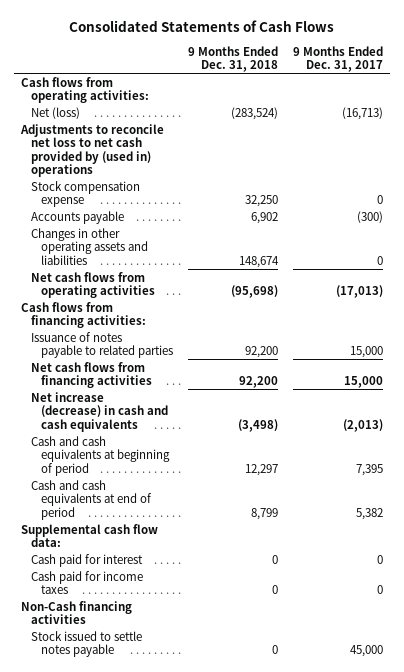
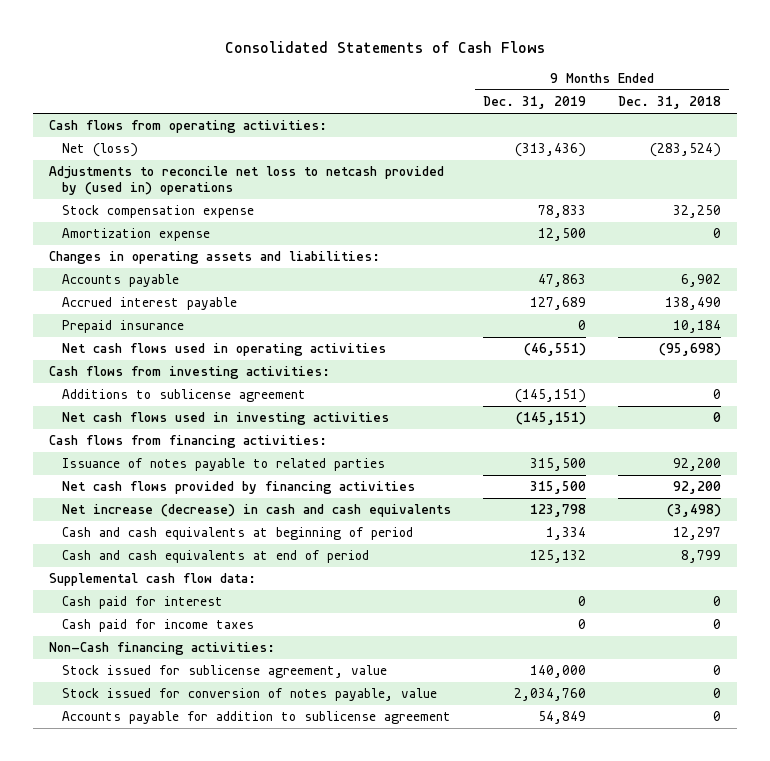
[293,45,384,73] 9 Months Ended Dec. 31, 2017 -> none
none -> [482,96,586,110] Dec. 31, 2019
[19,123,164,178] Adjustments to reconcile net loss to net cash provided by (used in) operations -> [48,166,444,195] Adjustments to reconcile net loss to netcash provided by (used in) operations
none -> [61,228,210,242] Amortization expense
none -> [48,251,380,265] Changes in operating assets and liabilities:
[31,227,149,265] Changes in other operating assets and liabilities -> none
none -> [61,297,237,311] Accrued interest payable
none -> [61,320,184,334] Prepaid insurance
[31,271,156,299] Net cash flows from operating activities -> [61,343,386,357] Net cash flows used in operating activities
none -> [48,366,330,380] Cash flows from investing activities:
none -> [61,389,306,403] Additions to sublicense agreement
none -> [61,412,389,426] Net cash flows used in investing activities
[31,361,153,389] Net cash flows from financing activities -> [61,481,415,495] Net cash flows provided by financing activities
[31,630,143,658] Stock issued to settle notes payable -> none
[20,600,132,625] Non-Cash financing activities -> [48,642,275,656] Non-Cash financing activities:
none -> [61,665,387,679] Stock issued for sublicense agreement, value
none -> [61,688,437,702] Stock issued for conversion of notes payable, value
none -> [61,711,451,725] Accounts payable for addition to sublicense agreement

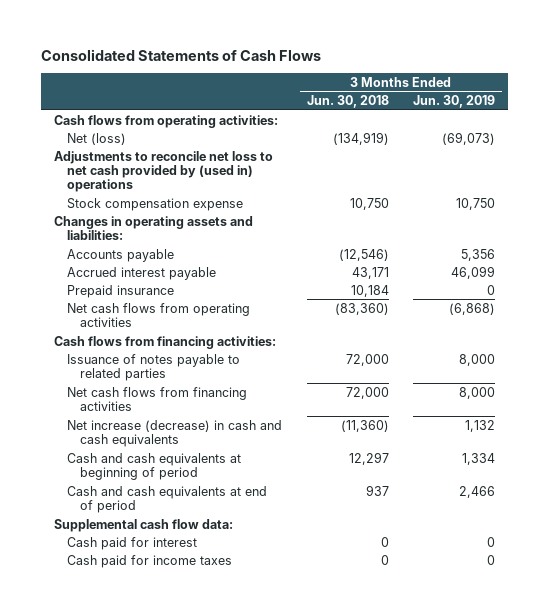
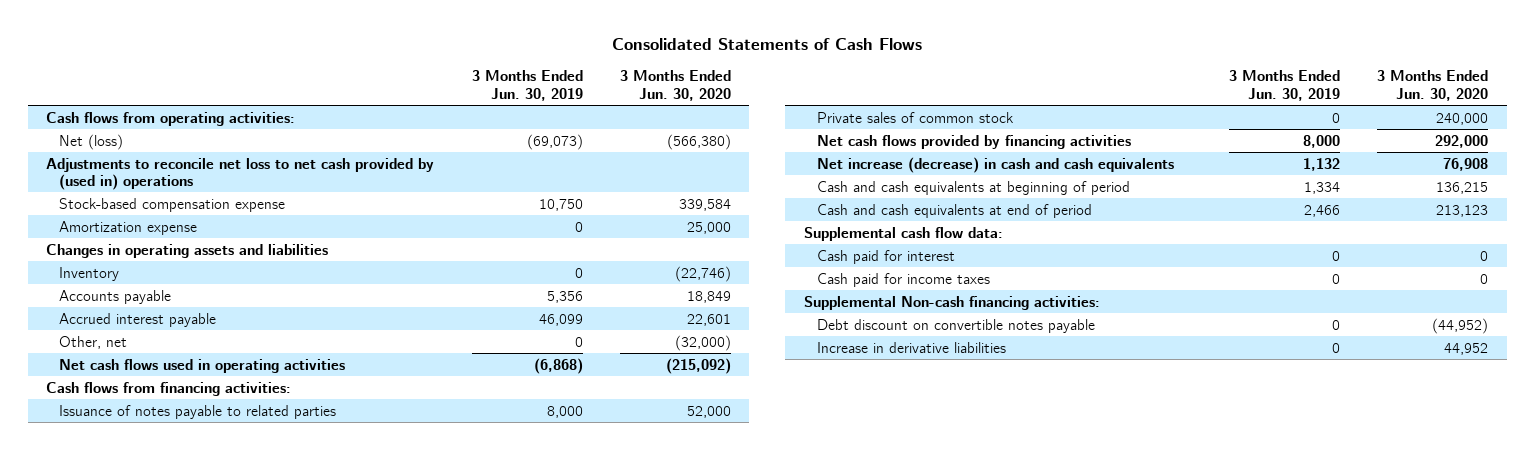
[306,94,389,108] Jun. 30, 2018 -> none
none -> [619,70,731,101] 3 Months Ended Jun. 30, 2020
[66,197,243,211] Stock compensation expense -> [59,197,286,212] Stock-based compensation expense
none -> [59,220,198,235] Amortization expense
[53,215,253,240] Changes in operating assets and liabilities: -> [46,243,329,258] Changes in operating assets and liabilities
none -> [59,266,120,281] Inventory
[66,284,174,298] Prepaid insurance -> none
none -> [59,335,128,349] Other, net
[66,302,250,327] Net cash flows from operating activities -> [59,358,346,373] Net cash flows used in operating activities
none -> [816,111,1014,123] Private sales of common stock
[66,386,247,411] Net cash flows from financing activities -> [816,134,1131,149] Net cash flows provided by financing activities
none -> [804,295,1101,310] Supplemental Non-cash financing activities:
none -> [816,318,1095,333] Debt discount on convertible notes payable
none -> [816,341,1006,353] Increase in derivative liabilities

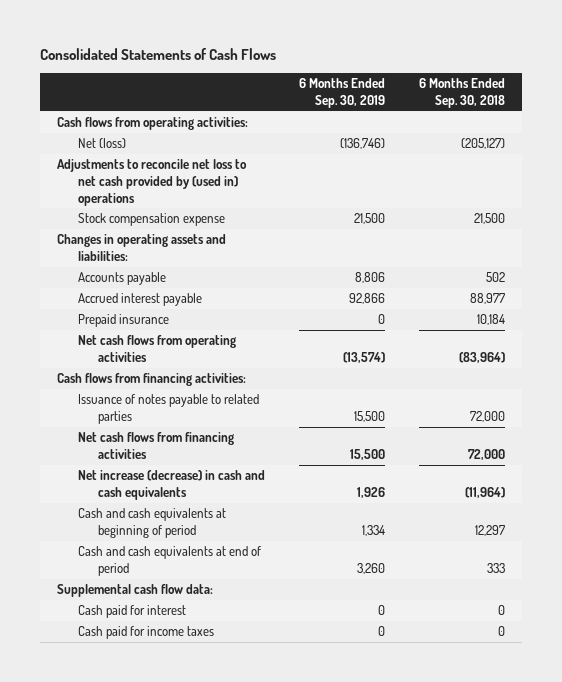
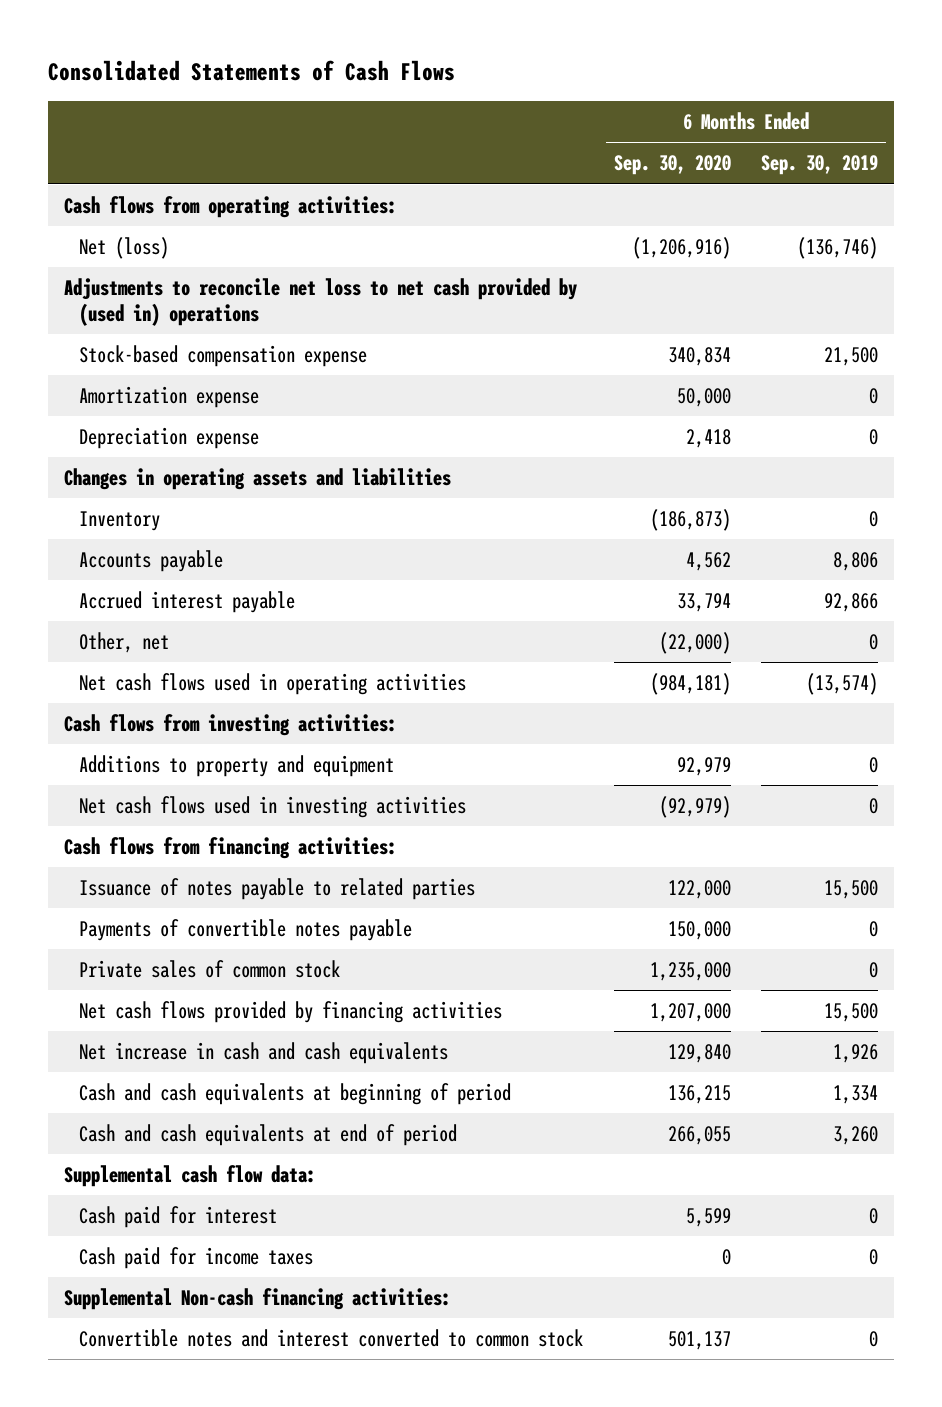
[419,78,506,109] 6 Months Ended Sep. 30, 2018 -> none
none -> [613,155,731,176] Sep. 30, 2020
[77,213,225,227] Stock compensation expense -> [79,344,368,367] Stock-based compensation expense
none -> [79,385,260,408] Amortization expense
none -> [79,426,260,449] Depreciation expense
[56,234,226,261] Changes in operating assets and liabilities: -> [63,467,451,490] Changes in operating assets and liabilities
none -> [79,510,161,531] Inventory
[77,314,169,328] Prepaid insurance -> none
none -> [79,631,170,653] Other, net
[77,335,236,362] Net cash flows from operating activities -> [79,672,467,695] Net cash flows used in operating activities
none -> [63,713,397,736] Cash flows from investing activities:
none -> [79,754,395,777] Additions to property and equipment
none -> [79,795,467,818] Net cash flows used in investing activities
none -> [79,918,413,941] Payments of convertible notes payable
none -> [79,959,341,978] Private sales of common stock
[77,432,234,459] Net cash flows from financing activities -> [79,1000,503,1023] Net cash flows provided by financing activities
[77,470,265,500] Net increase (decrease) in cash and cash equivalents -> [79,1041,449,1064] Net increase in cash and cash equivalents
none -> [63,1287,451,1310] Supplemental Non-cash financing activities:
none -> [79,1328,584,1347] Convertible notes and interest converted to common stock

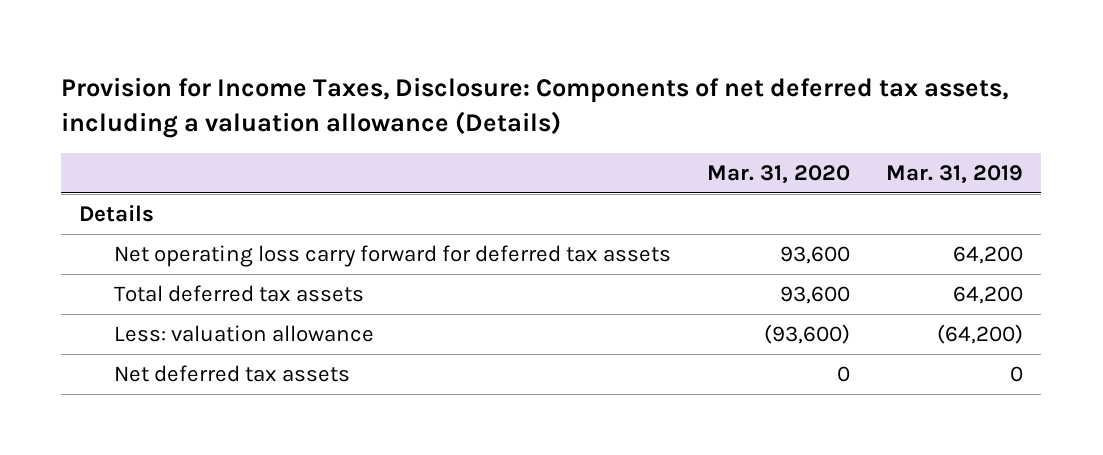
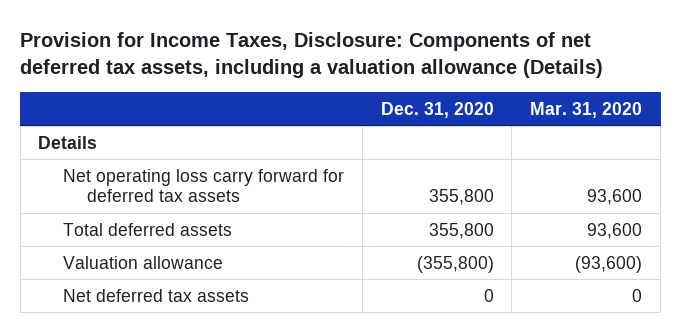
[886,164,1024,184] Mar. 31, 2019 -> none
none -> [380,101,494,118] Dec. 31, 2020
[114,285,365,303] Total deferred tax assets -> [62,222,232,236] Total deferred assets
[114,325,375,343] Less: valuation allowance -> [62,255,223,269] Valuation allowance

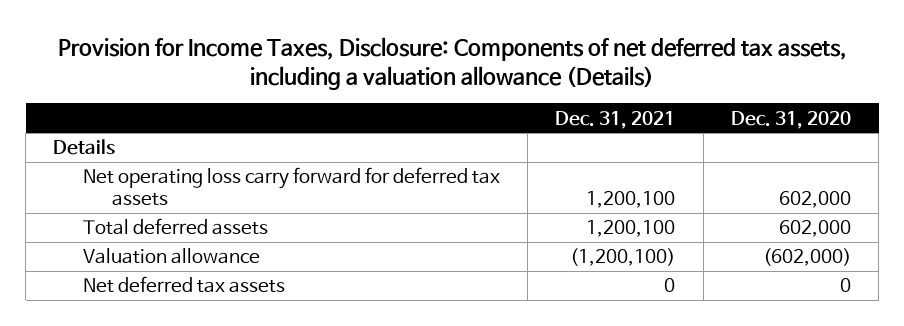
[530,101,643,118] Mar. 31, 2020 -> none
none -> [555,110,676,129] Dec. 31, 2021
[428,189,494,206] 355,800 -> [779,191,852,209] 602,000
[428,222,494,239] 355,800 -> [779,220,852,238] 602,000
[416,255,494,273] (355,800) -> [763,248,852,267] (602,000)

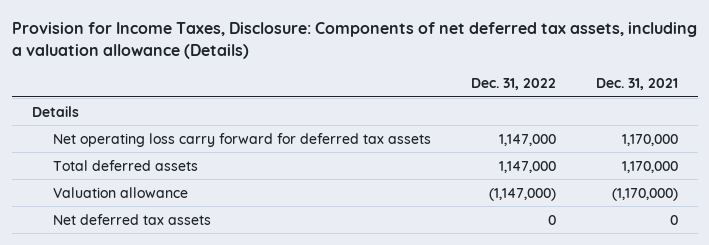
[731,110,852,129] Dec. 31, 2020 -> none
none -> [470,78,556,91] Dec. 31, 2022
[586,191,676,209] 1,200,100 -> [621,133,678,146] 1,170,000
[586,220,676,238] 1,200,100 -> [621,160,678,173] 1,170,000
[570,248,676,267] (1,200,100) -> [611,187,678,201] (1,170,000)

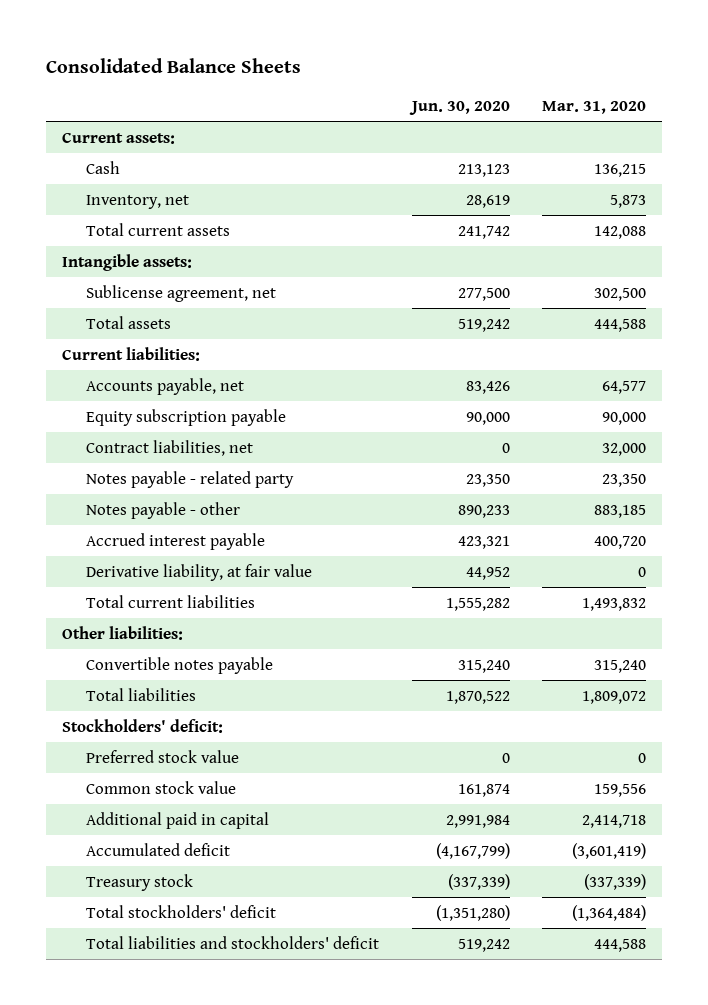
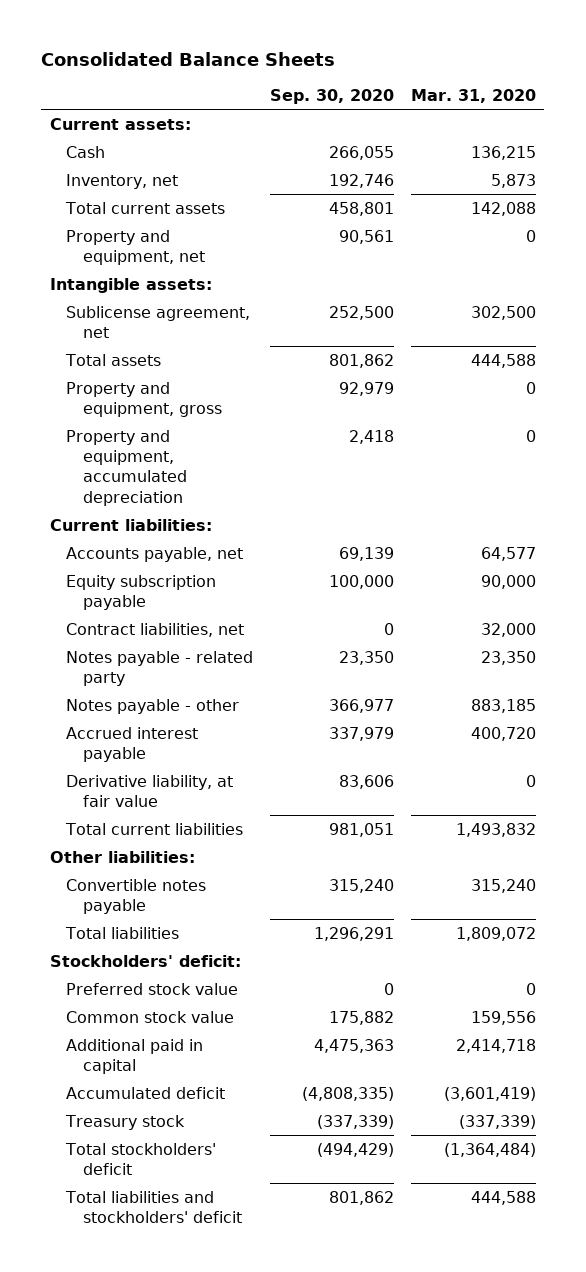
[408,100,510,115] Jun. 30, 2020 -> none
none -> [270,89,395,105] Sep. 30, 2020
none -> [66,229,205,265] Property and equipment, net
none -> [66,381,222,417] Property and equipment, gross
none -> [66,429,187,506] Property and equipment, accumulated depreciation

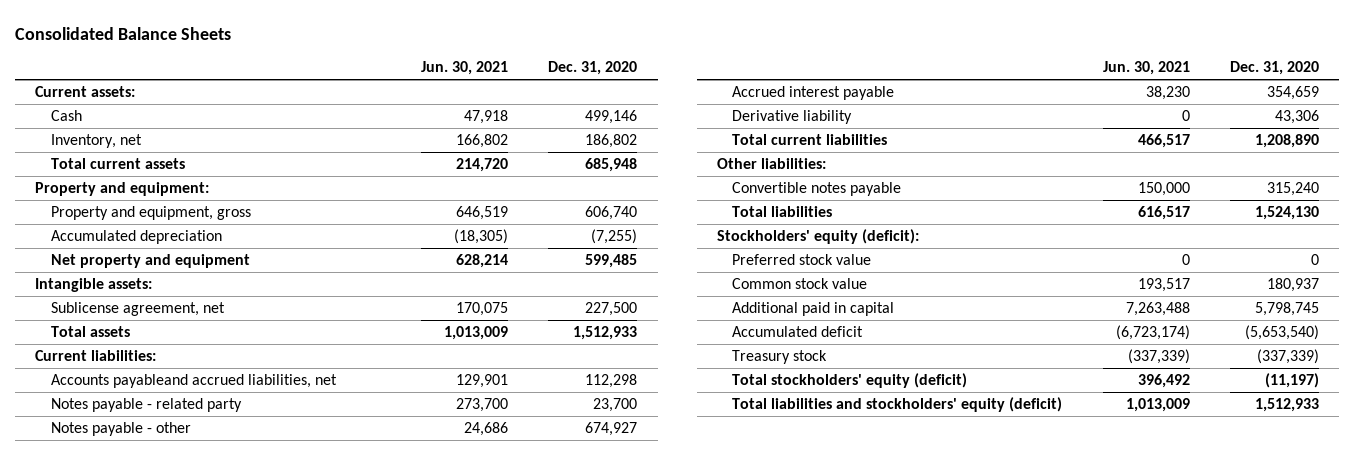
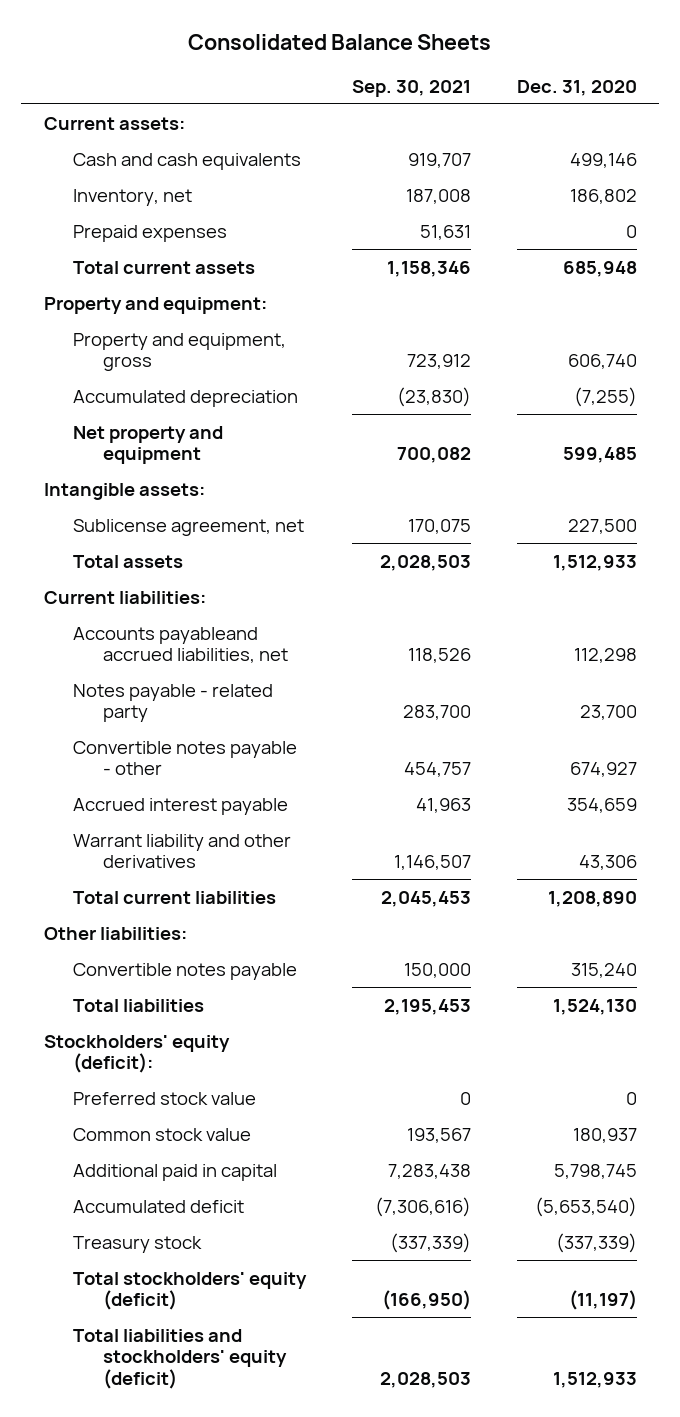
[421,61,509,76] Jun. 30, 2021 -> none
none -> [351,79,471,97] Sep. 30, 2021
[50,110,82,122] Cash -> [73,152,302,170] Cash and cash equivalents
none -> [73,224,228,242] Prepaid expenses
[50,422,191,437] Notes payable - other -> [73,740,298,776] Convertible notes payable - other
[732,110,853,125] Derivative liability -> [73,833,292,869] Warrant liability and other derivatives

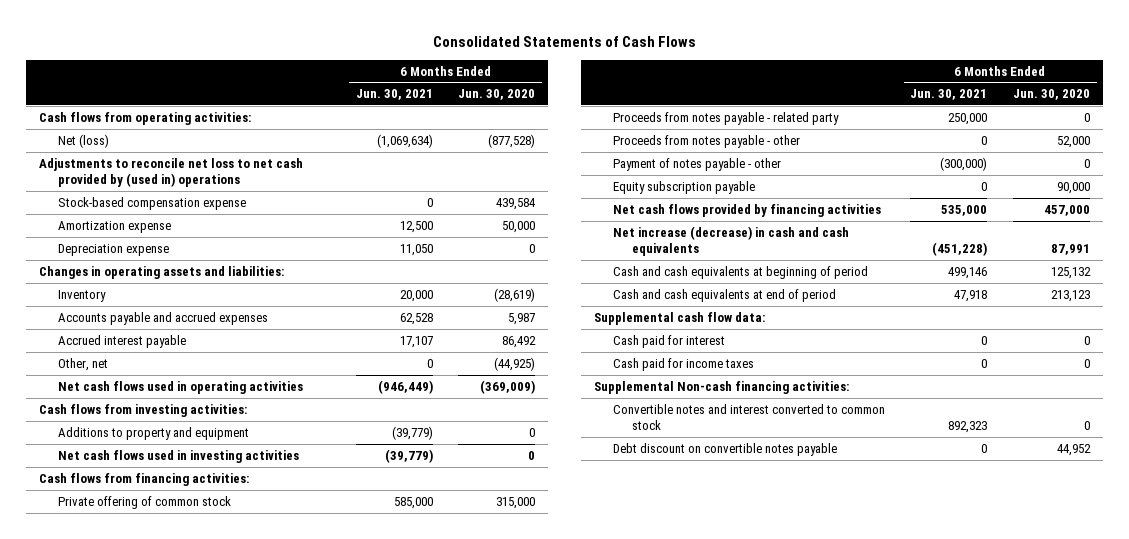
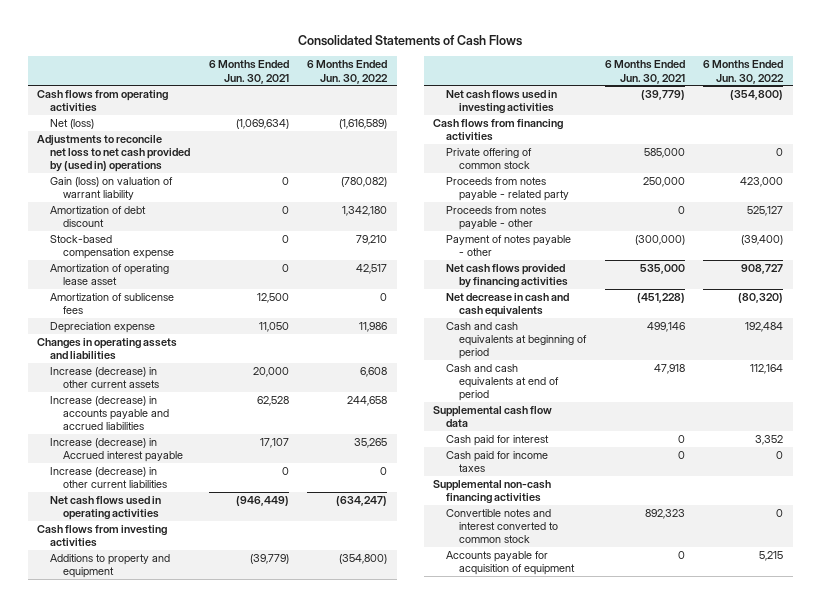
[458,89,536,101] Jun. 30, 2020 -> none
none -> [307,60,389,84] 6 Months Ended Jun. 30, 2022
[39,111,252,125] Cash flows from operating activities: -> [37,89,169,113] Cash flows from operating activities
none -> [50,176,174,201] Gain (loss) on valuation of warrant liability
none -> [50,205,147,228] Amortization of debt discount
none -> [50,263,170,286] Amortization of operating lease asset
[58,220,172,233] Amortization expense -> [50,292,175,315] Amortization of sublicense fees
[58,289,107,302] Inventory -> none
[58,357,109,371] Other, net -> none
[39,265,285,279] Changes in operating assets and liabilities: -> [37,337,178,361] Changes in operating assets and liabilities
none -> [50,366,160,389] Increase (decrease) in other current assets
[58,311,269,325] Accounts payable and accrued expenses -> [50,395,170,431] Increase (decrease) in accounts payable and accrued liabilities
[58,334,187,348] Accrued interest payable -> [50,437,184,463] Increase (decrease) in Accrued interest payable
none -> [50,466,168,489] Increase (decrease) in other current liabilities
[39,403,248,417] Cash flows from investing activities: -> [37,524,168,548] Cash flows from investing activities
[39,472,250,486] Cash flows from financing activities: -> [433,118,564,142] Cash flows from financing activities
[612,180,755,194] Equity subscription payable -> none
[612,225,849,257] Net increase (decrease) in cash and cash equivalents -> [446,292,570,318] Net decrease in cash and cash equivalents
[593,311,765,325] Supplemental cash flow data: -> [433,405,553,428] Supplemental cash flow data
[593,380,849,394] Supplemental Non-cash financing activities: -> [433,479,552,505] Supplemental non-cash financing activities
[612,442,837,456] Debt discount on convertible notes payable -> none
none -> [446,550,576,576] Accounts payable for acquisition of equipment

